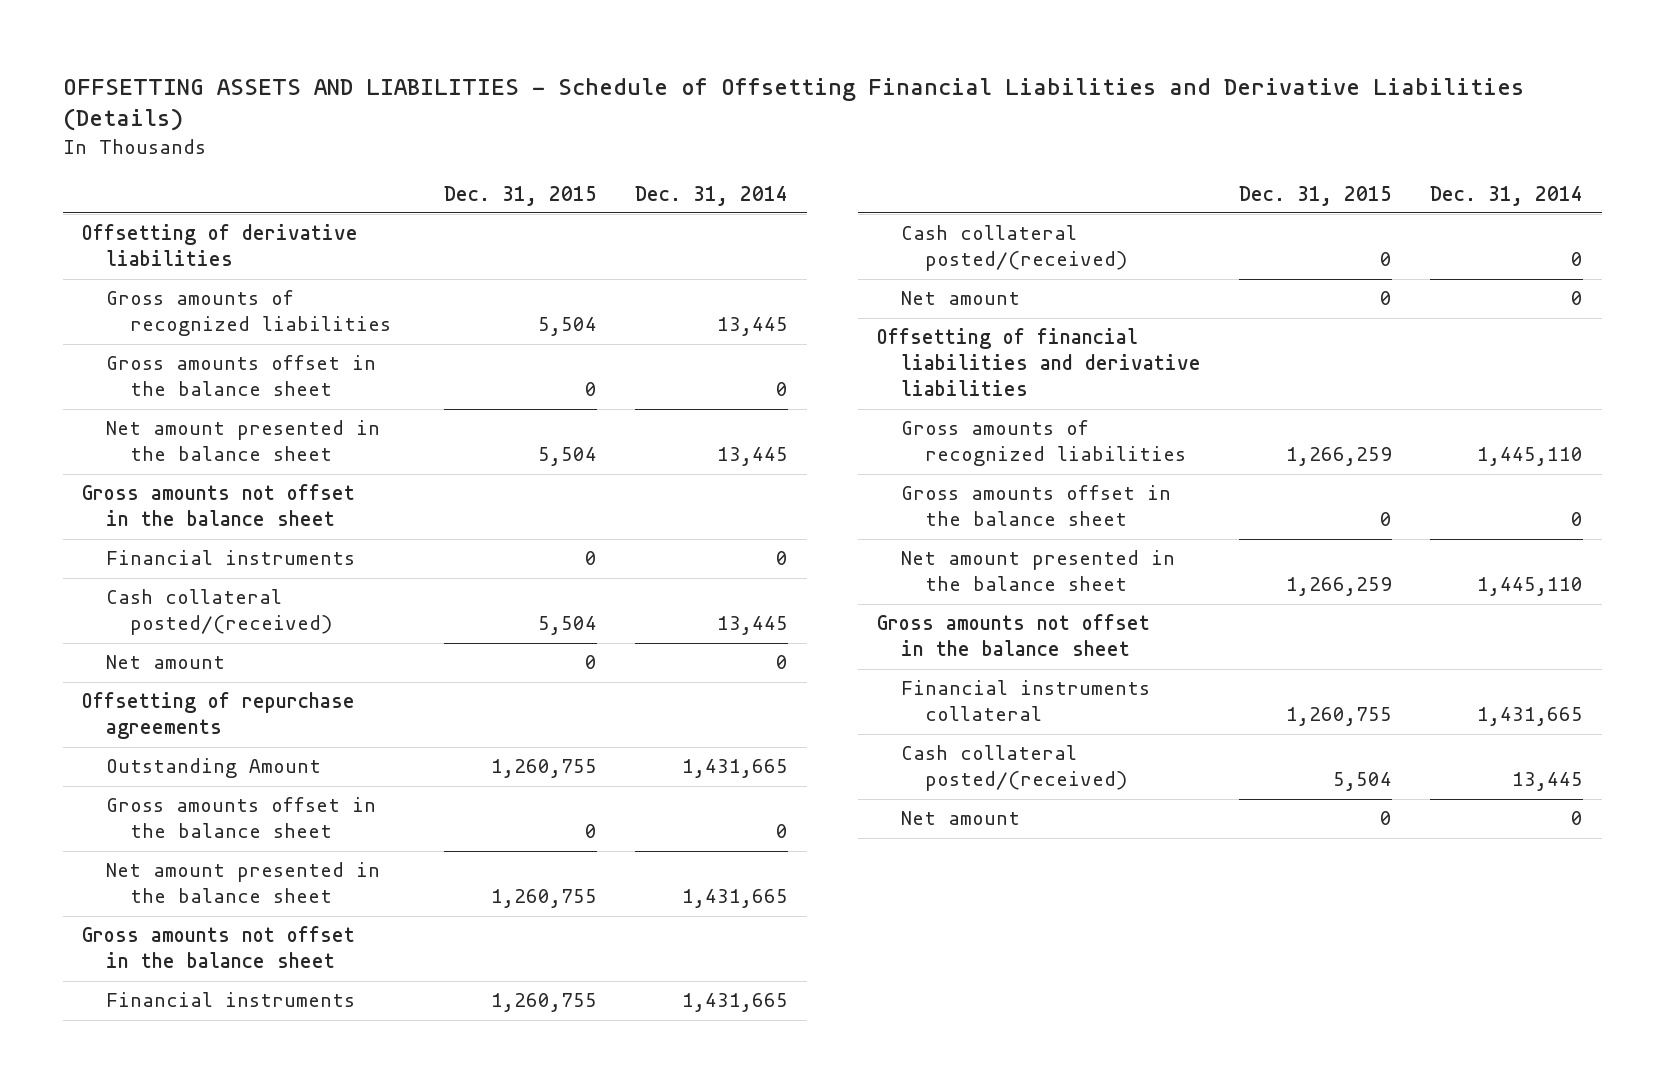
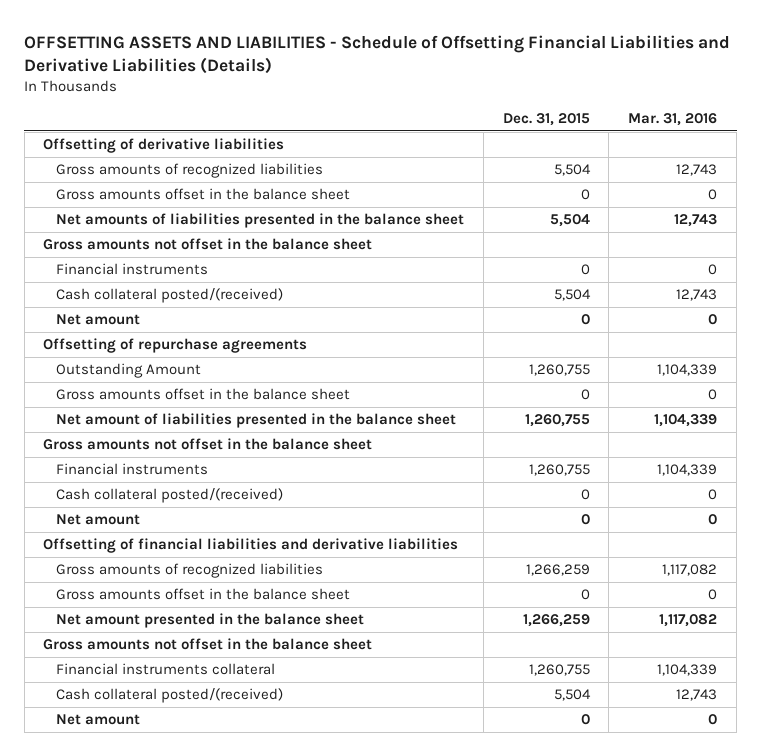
[635,185,789,206] Dec. 31, 2014 -> none
none -> [628,113,718,127] Mar. 31, 2016
[106,420,381,462] Net amount presented in the balance sheet -> [55,213,464,229] Net amounts of liabilities presented in the balance sheet
[106,862,381,904] Net amount presented in the balance sheet -> [55,413,456,429] Net amount of liabilities presented in the balance sheet

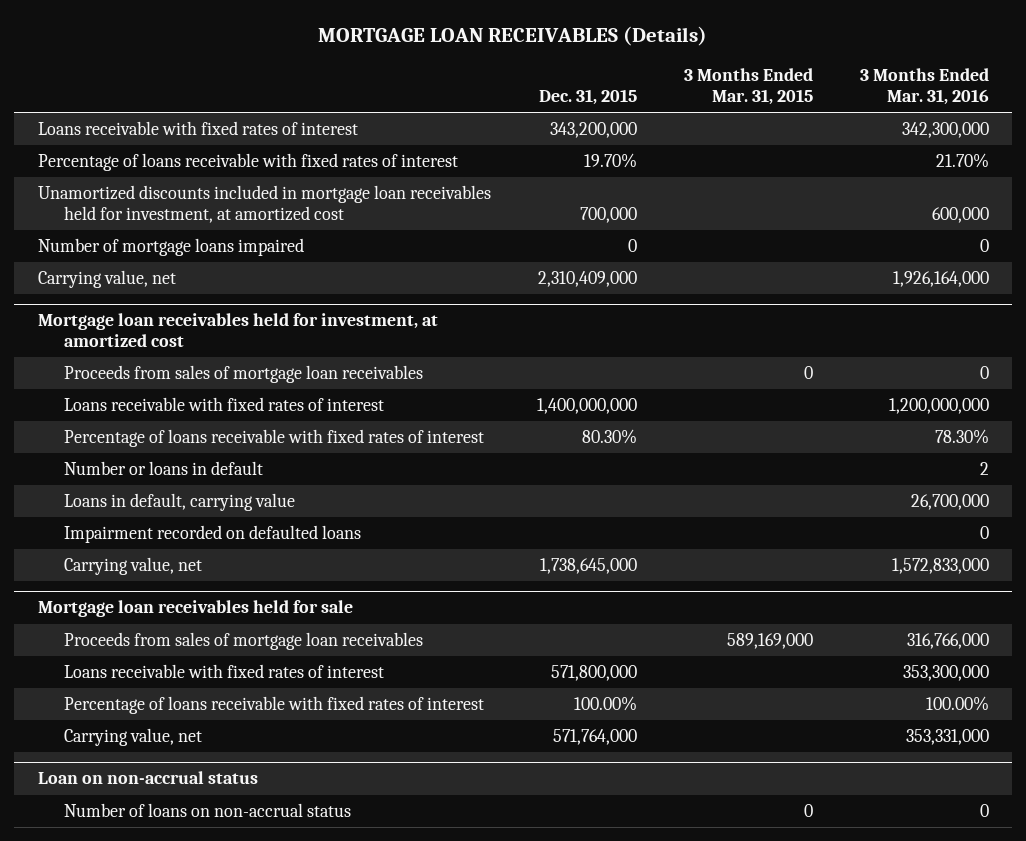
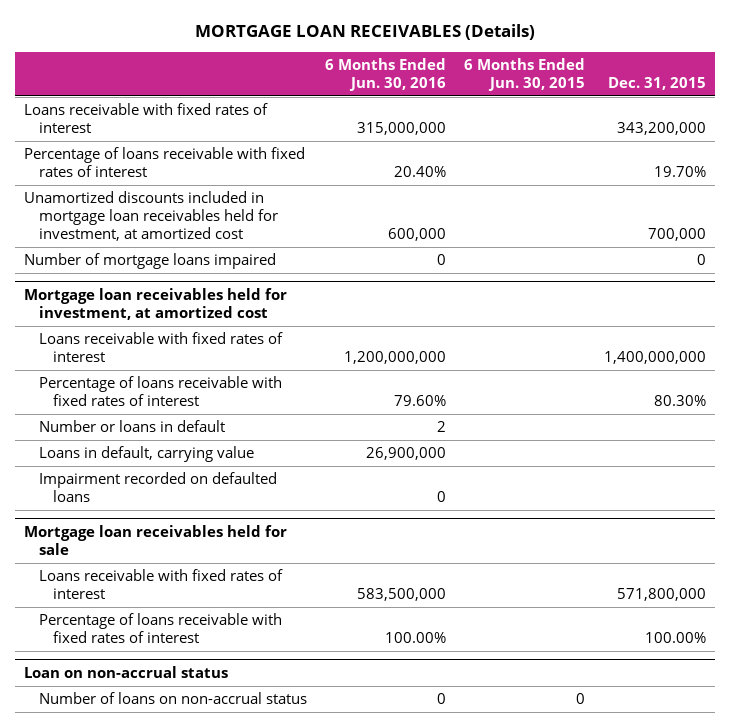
[683,68,813,105] 3 Months Ended Mar. 31, 2015 -> none
[859,68,989,105] 3 Months Ended Mar. 31, 2016 -> none
none -> [324,58,446,91] 6 Months Ended Jun. 30, 2016
none -> [464,58,586,91] 6 Months Ended Jun. 30, 2015
[37,270,176,289] Carrying value, net -> none
[63,365,423,384] Proceeds from sales of mortgage loan receivables -> none
[63,557,202,576] Carrying value, net -> none
[63,632,423,651] Proceeds from sales of mortgage loan receivables -> none
[63,728,202,747] Carrying value, net -> none

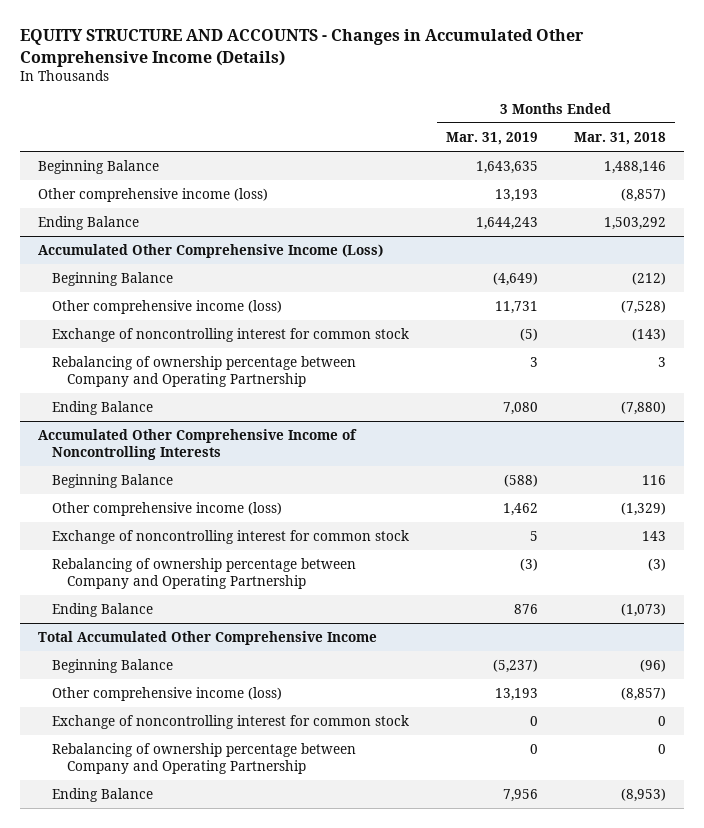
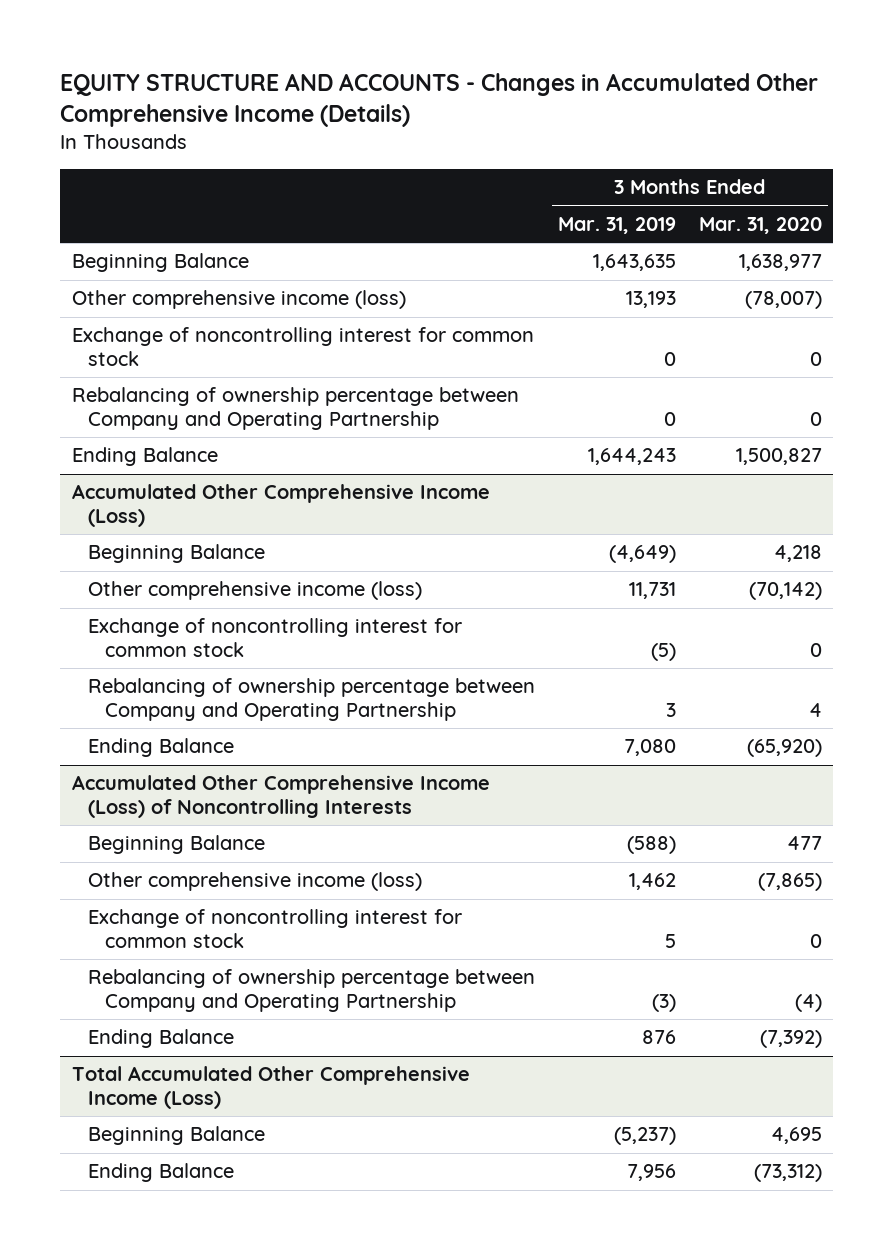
[573,132,666,146] Mar. 31, 2018 -> none
none -> [698,216,822,234] Mar. 31, 2020
none -> [71,327,534,366] Exchange of noncontrolling interest for common stock
none -> [71,387,519,430] Rebalancing of ownership percentage between Company and Operating Partnership
[38,429,358,461] Accumulated Other Comprehensive Income of Noncontrolling Interests -> [71,775,490,818] Accumulated Other Comprehensive Income (Loss) of Noncontrolling Interests
[38,631,378,646] Total Accumulated Other Comprehensive Income -> [71,1066,470,1109] Total Accumulated Other Comprehensive Income (Loss)
[52,687,283,702] Other comprehensive income (loss) -> none
[52,715,410,730] Exchange of noncontrolling interest for common stock -> none
[52,743,357,775] Rebalancing of ownership percentage between Company and Operating Partnership -> none

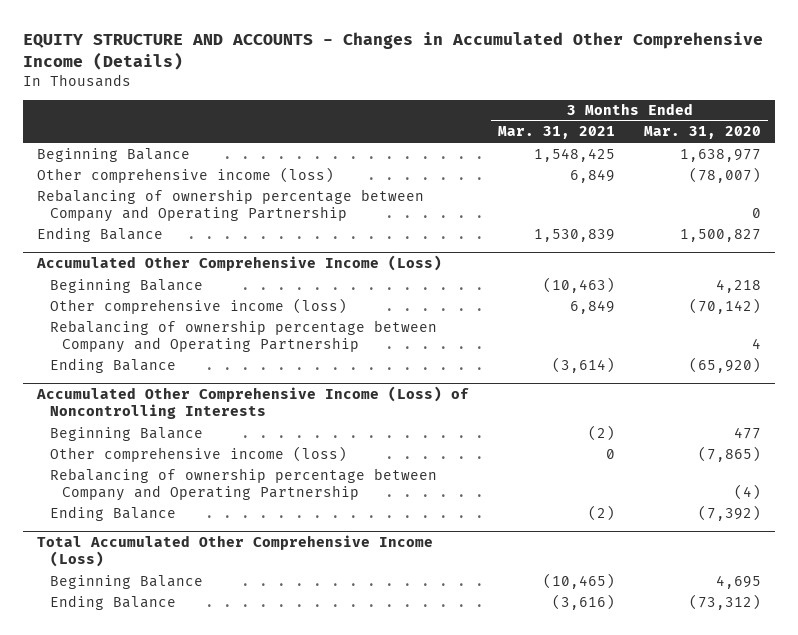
[558,216,677,234] Mar. 31, 2019 -> none
none -> [498,126,616,140] Mar. 31, 2021
[71,327,534,366] Exchange of noncontrolling interest for common stock -> none
[88,618,463,657] Exchange of noncontrolling interest for common stock -> none
[88,909,463,948] Exchange of noncontrolling interest for common stock -> none

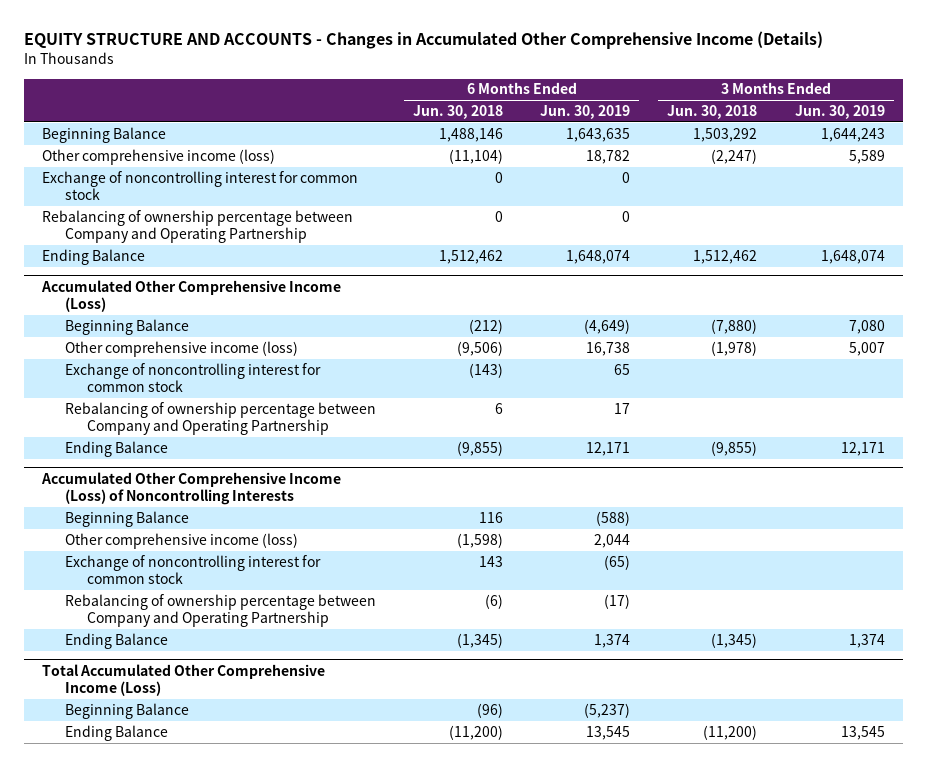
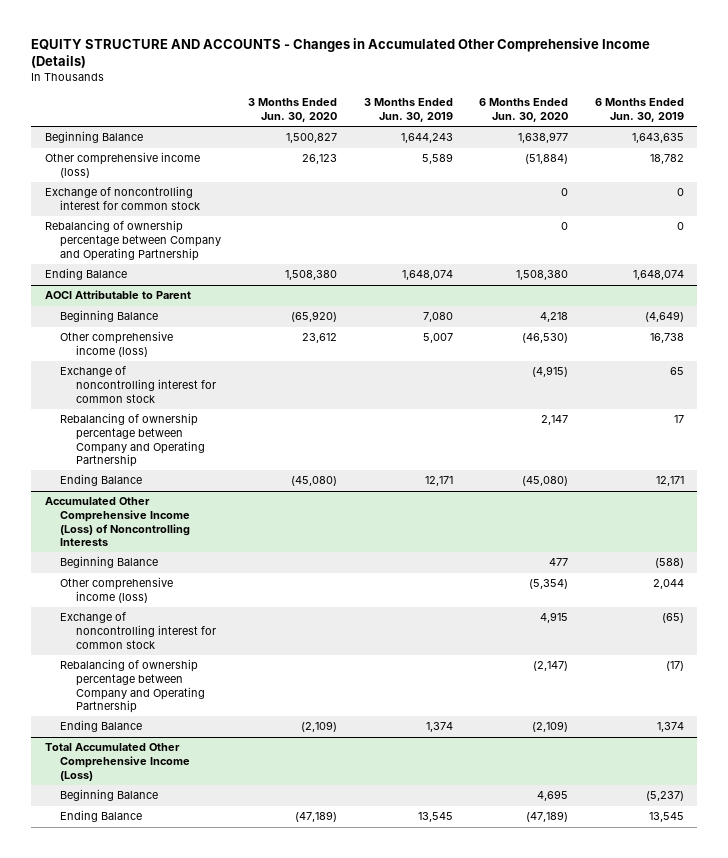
[412,105,503,120] Jun. 30, 2018 -> none
[667,105,758,120] Jun. 30, 2018 -> none
none -> [247,98,337,122] 3 Months Ended Jun. 30, 2020
none -> [479,98,569,122] 6 Months Ended Jun. 30, 2020
[41,279,342,313] Accumulated Other Comprehensive Income (Loss) -> [44,290,191,300] AOCI Attributable to Parent

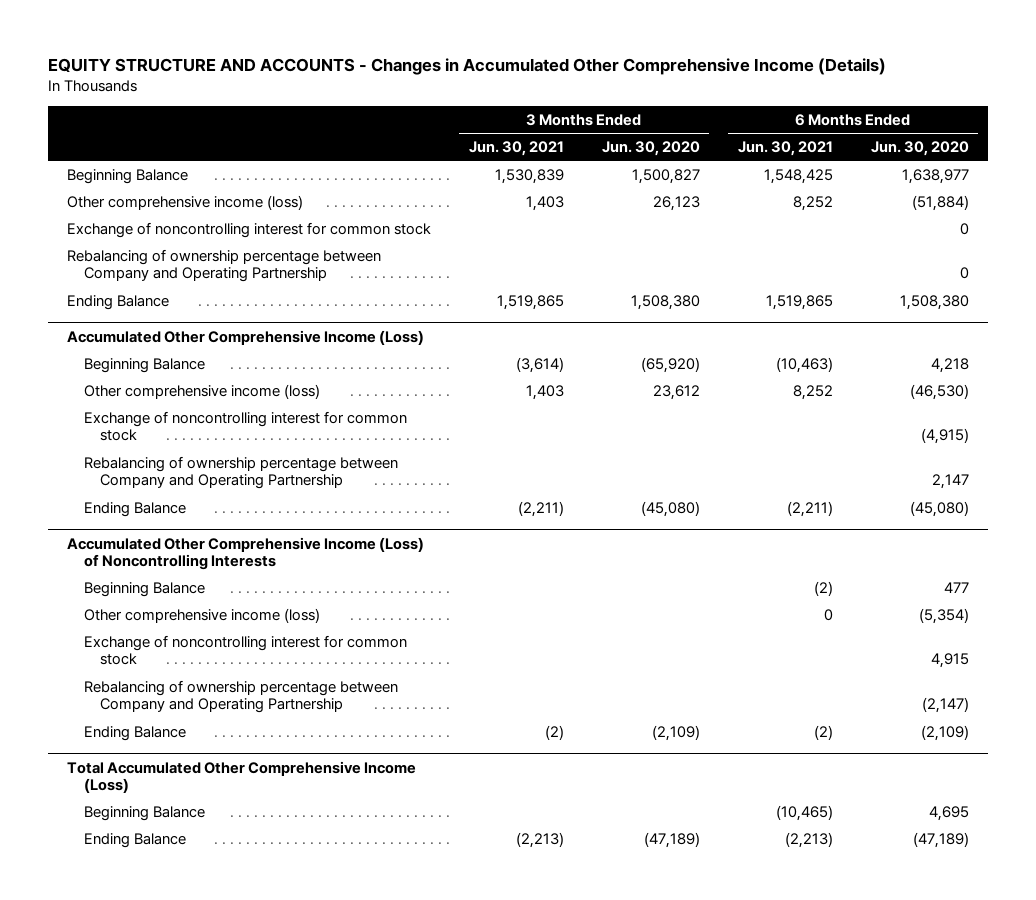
[363,98,453,122] 3 Months Ended Jun. 30, 2019 -> none
[594,98,684,122] 6 Months Ended Jun. 30, 2019 -> none
none -> [468,141,564,157] Jun. 30, 2021
none -> [737,141,833,157] Jun. 30, 2021
[44,290,191,300] AOCI Attributable to Parent -> [66,329,424,345] Accumulated Other Comprehensive Income (Loss)

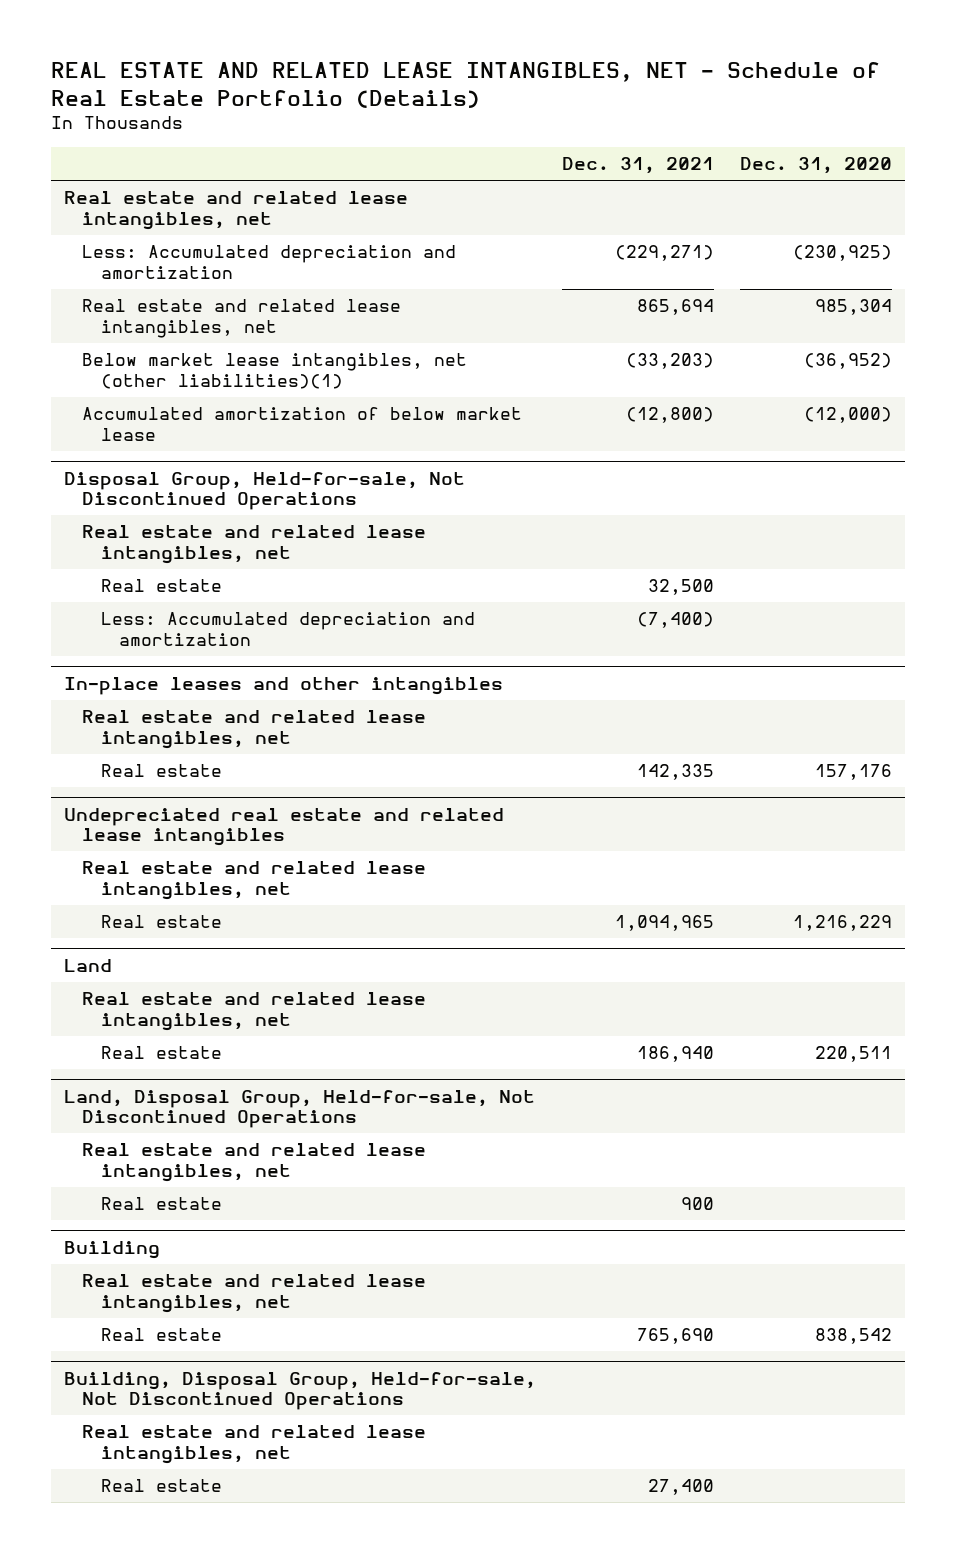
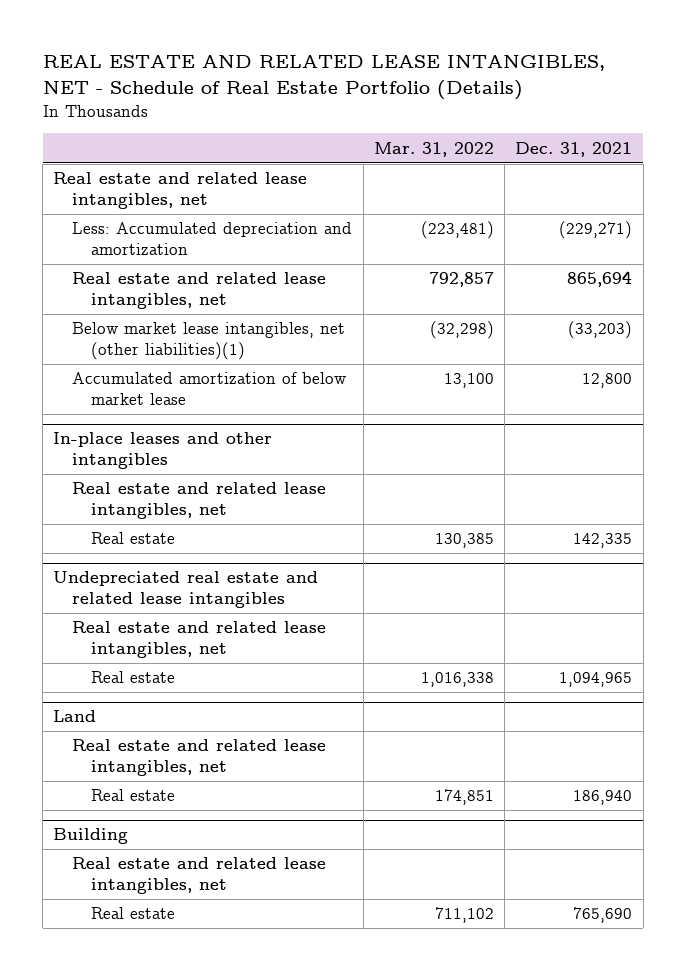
[740,157,893,175] Dec. 31, 2020 -> none
none -> [373,141,494,157] Mar. 31, 2022
[63,471,465,511] Disposal Group, Held-for-sale, Not Discontinued Operations -> none
[82,525,427,565] Real estate and related lease intangibles, net -> none
[100,579,222,593] Real estate -> none
[100,612,475,647] Less: Accumulated depreciation and amortization -> none
[626,407,715,424] (12,800) -> [582,373,633,389] 12,800
[63,1089,535,1129] Land, Disposal Group, Held-for-sale, Not Discontinued Operations -> none
[82,1143,427,1183] Real estate and related lease intangibles, net -> none
[100,1197,222,1211] Real estate -> none
[63,1371,536,1411] Building, Disposal Group, Held-for-sale, Not Discontinued Operations -> none
[82,1425,427,1465] Real estate and related lease intangibles, net -> none
[100,1479,222,1493] Real estate -> none

